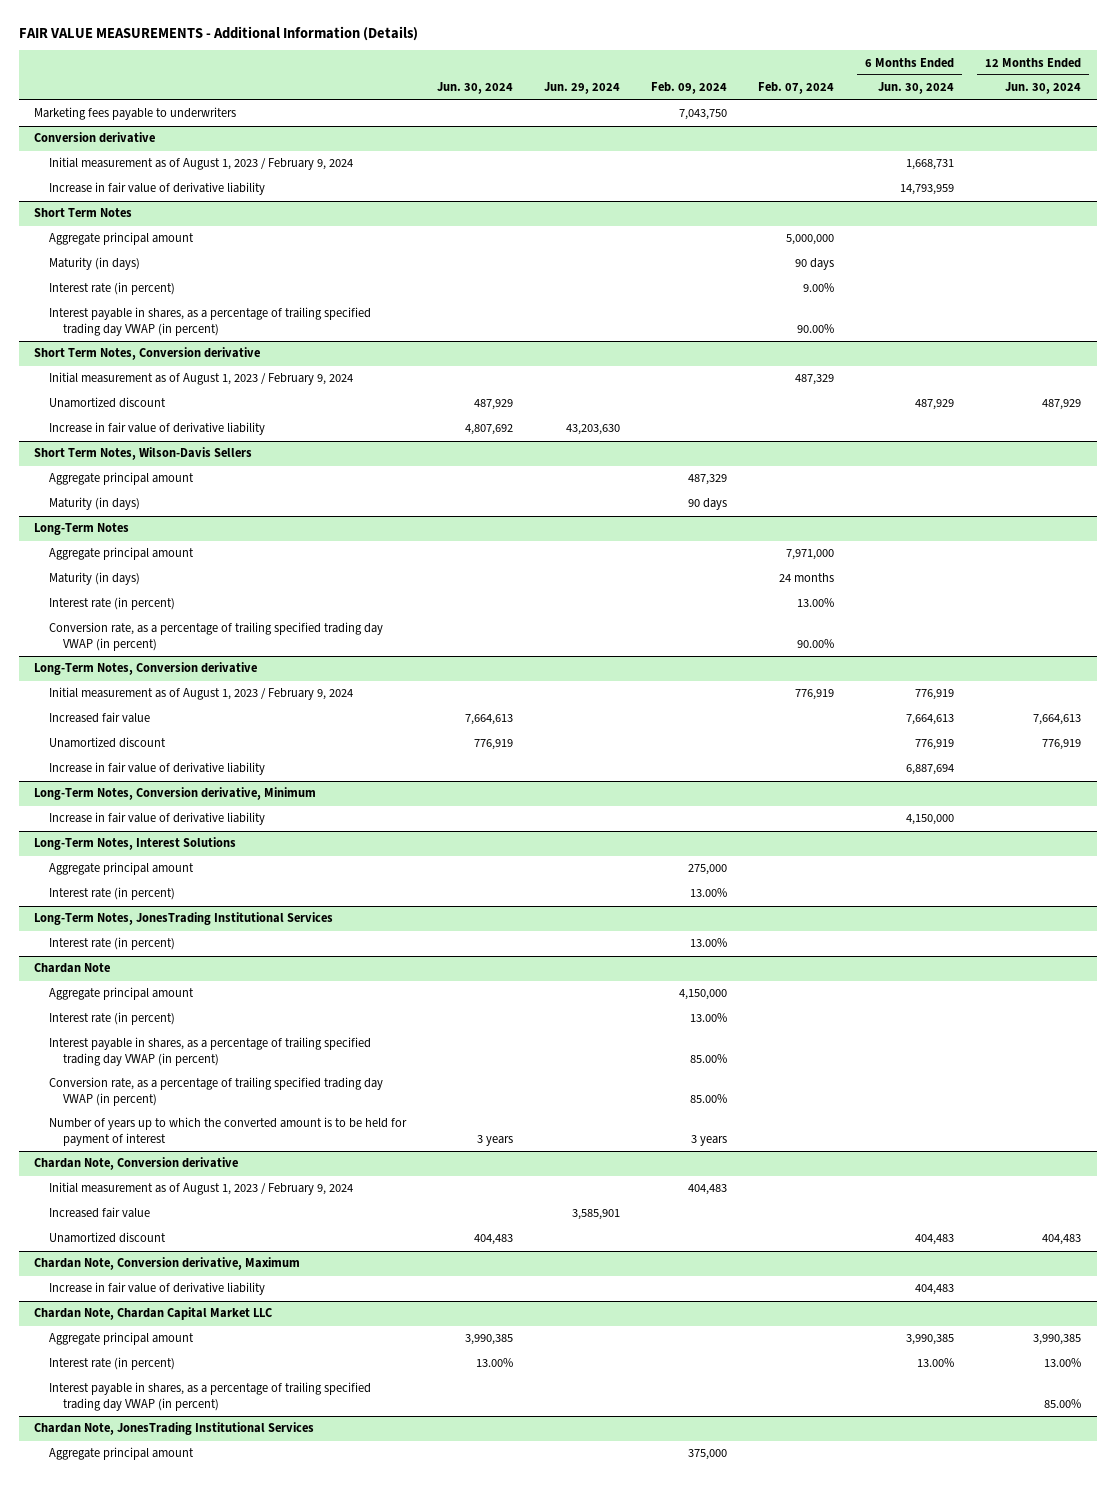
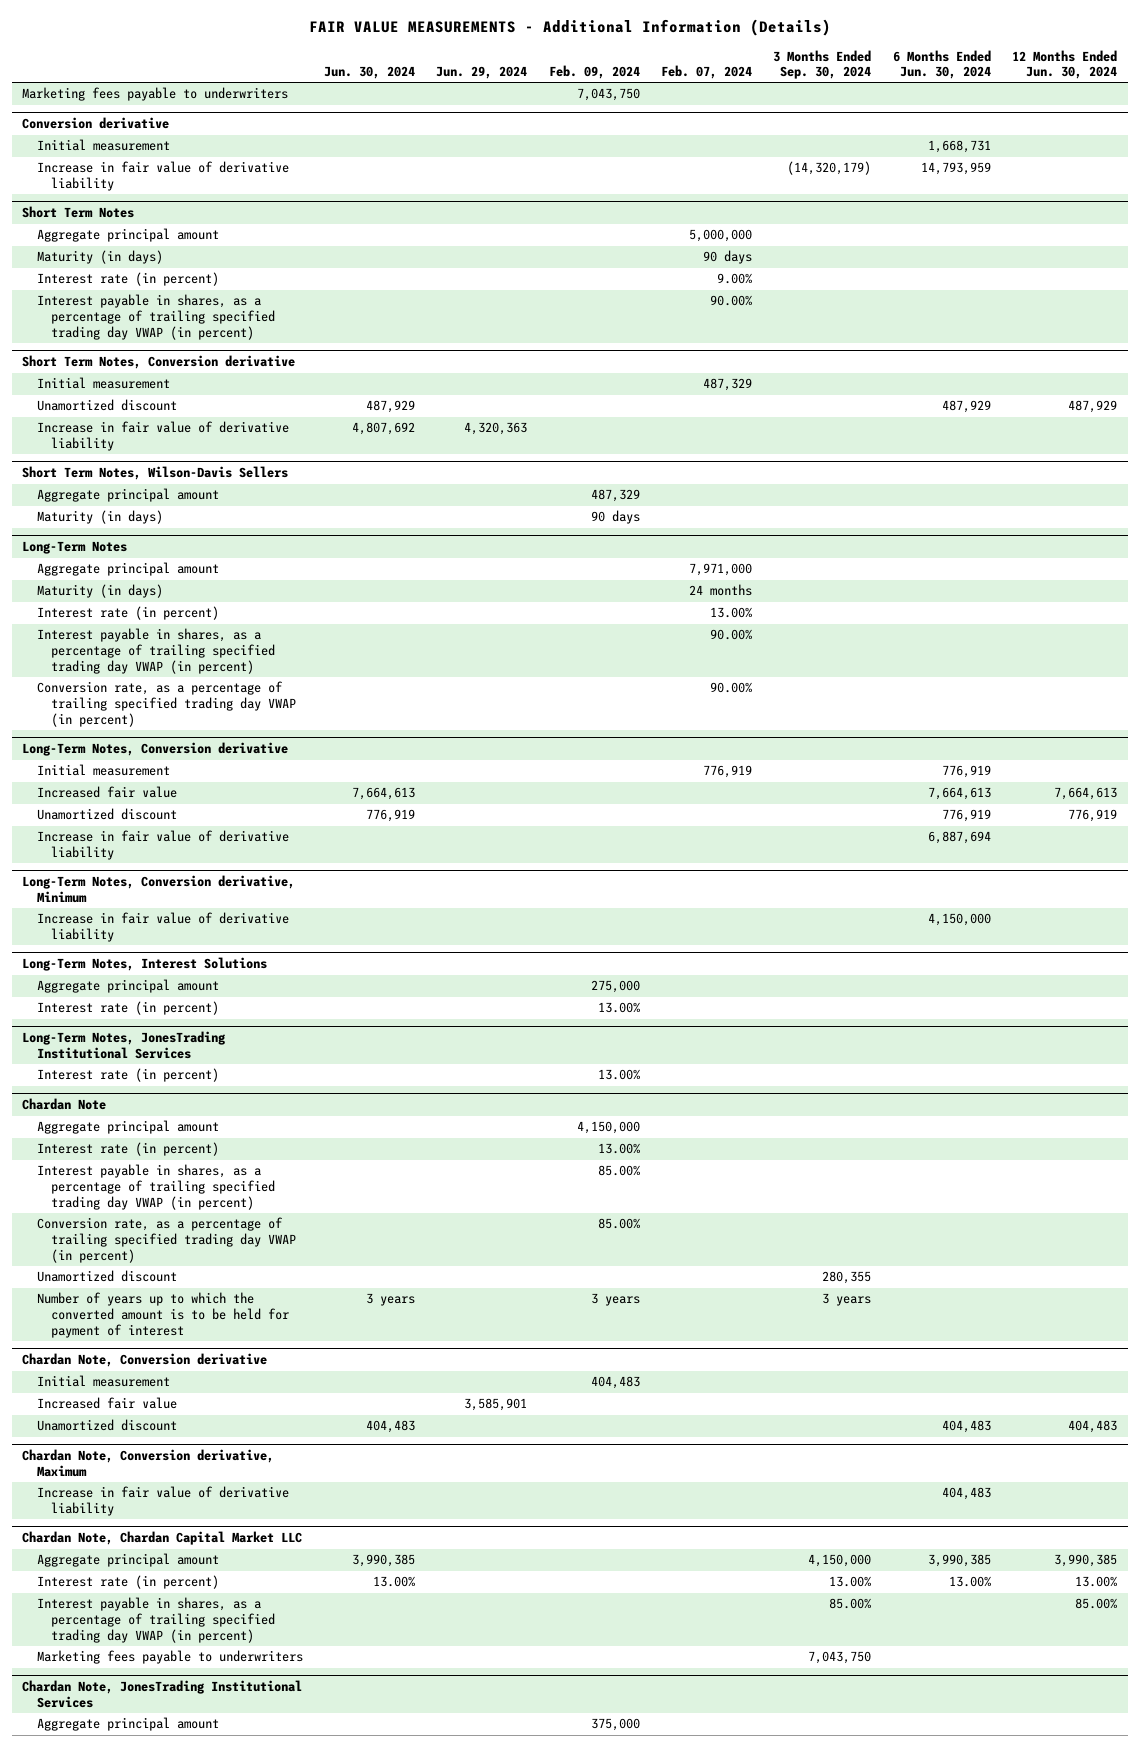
none -> [773,49,872,80] 3 Months Ended Sep. 30, 2024
[48,157,353,171] Initial measurement as of August 1, 2023 / February 9, 2024 -> [36,139,170,152] Initial measurement
[48,372,353,386] Initial measurement as of August 1, 2023 / February 9, 2024 -> [36,377,170,390] Initial measurement
[565,424,620,436] 43,203,630 -> [464,422,528,436] 4,320,363
none -> [36,628,276,674] Interest payable in shares, as a percentage of trailing specified trading day VWAP (in percent)
[48,687,353,701] Initial measurement as of August 1, 2023 / February 9, 2024 -> [36,764,170,777] Initial measurement
none -> [36,1270,177,1283] Unamortized discount
[48,1182,353,1196] Initial measurement as of August 1, 2023 / February 9, 2024 -> [36,1375,170,1388] Initial measurement
none -> [36,1650,303,1665] Marketing fees payable to underwriters

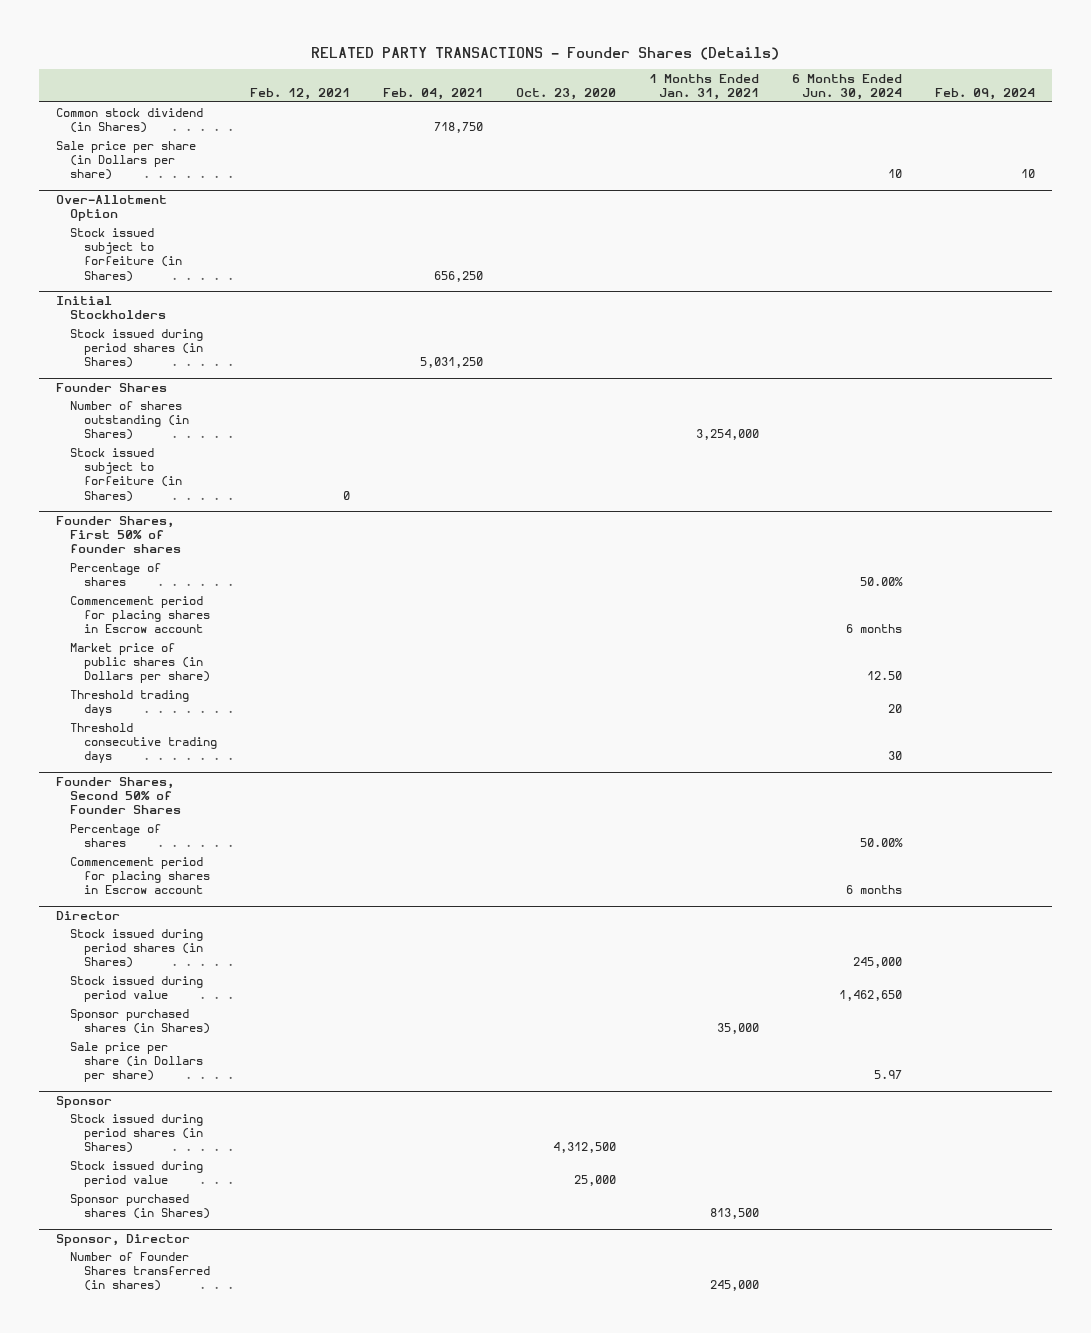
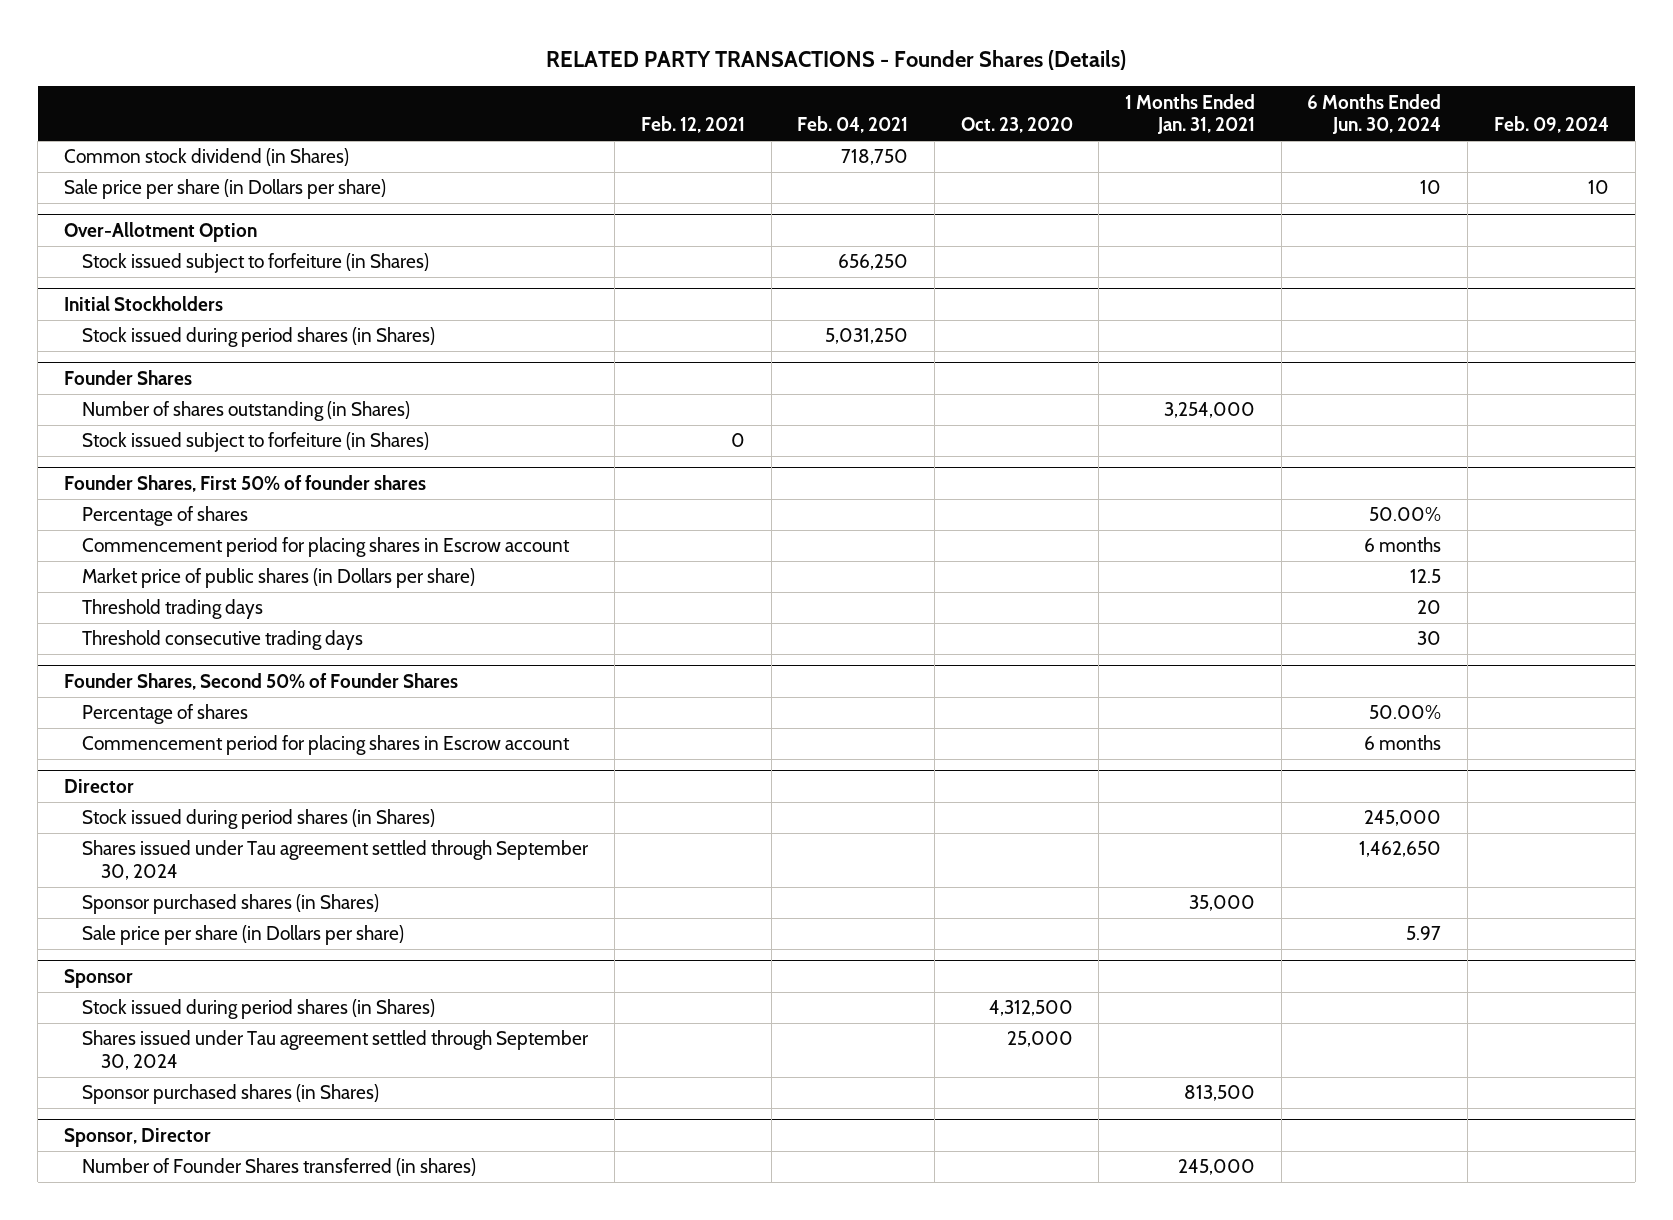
[867,671,903,681] 12.50 -> [1410,569,1442,584] 12.5
[69,975,203,1002] Stock issued during period value -> [82,840,590,880] Shares issued under Tau agreement settled through September 30, 2024
[69,1160,203,1187] Stock issued during period value -> [82,1030,590,1070] Shares issued under Tau agreement settled through September 30, 2024

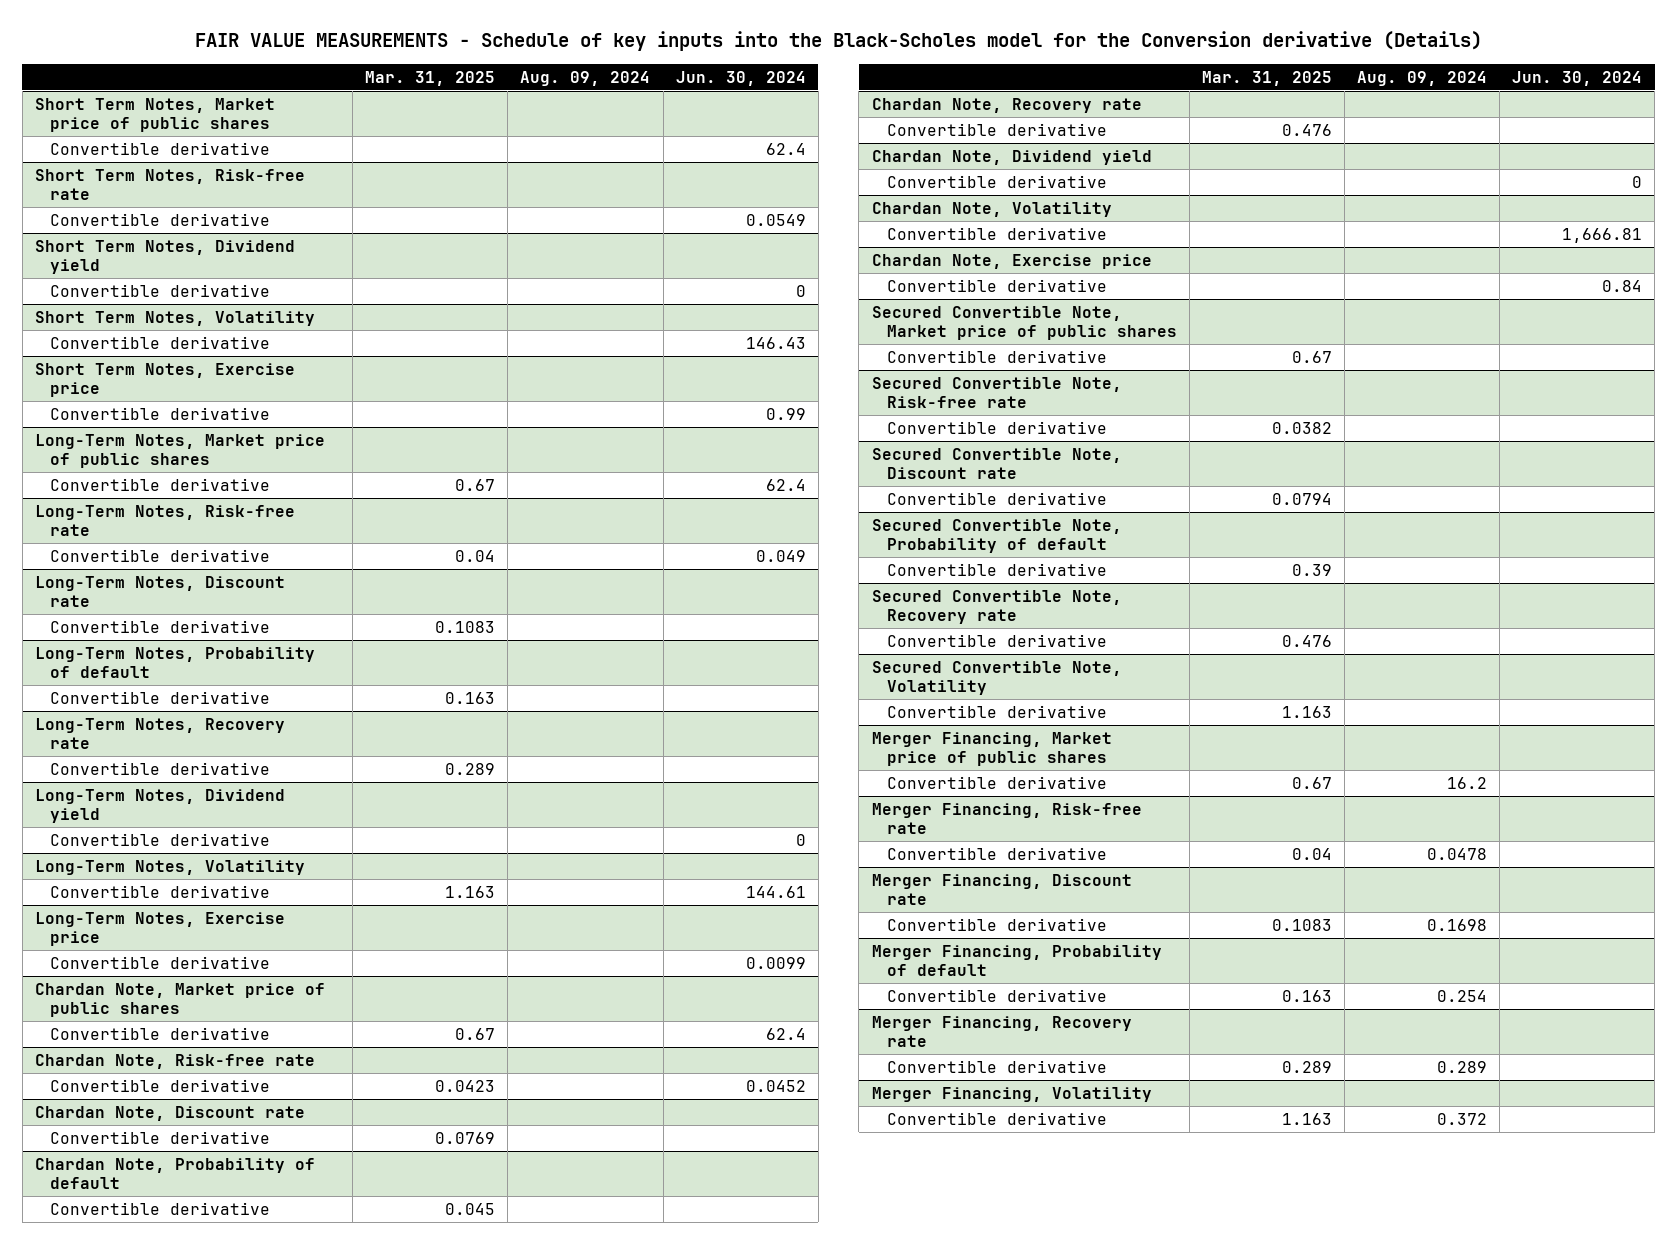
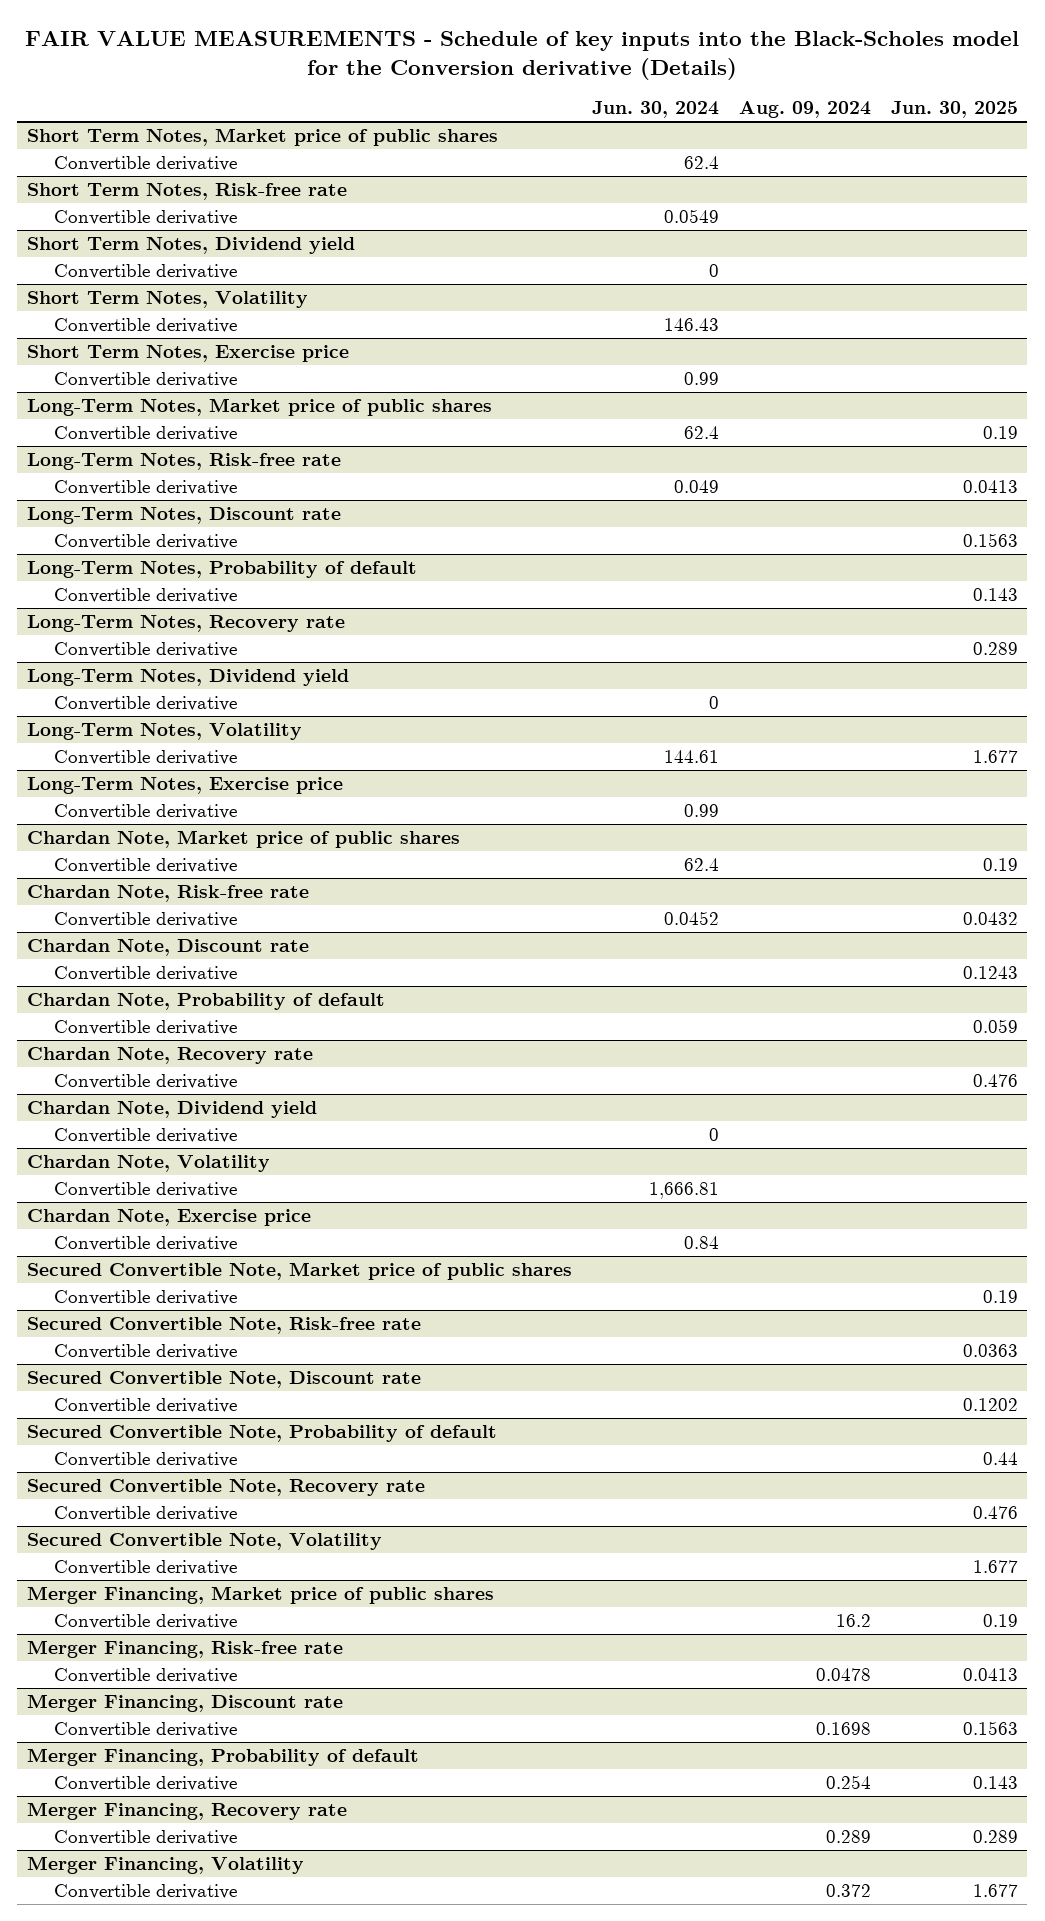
[365,70,496,86] Mar. 31, 2025 -> none
none -> [890,100,1018,118] Jun. 30, 2025
[745,956,806,969] 0.0099 -> [683,804,719,818] 0.99

